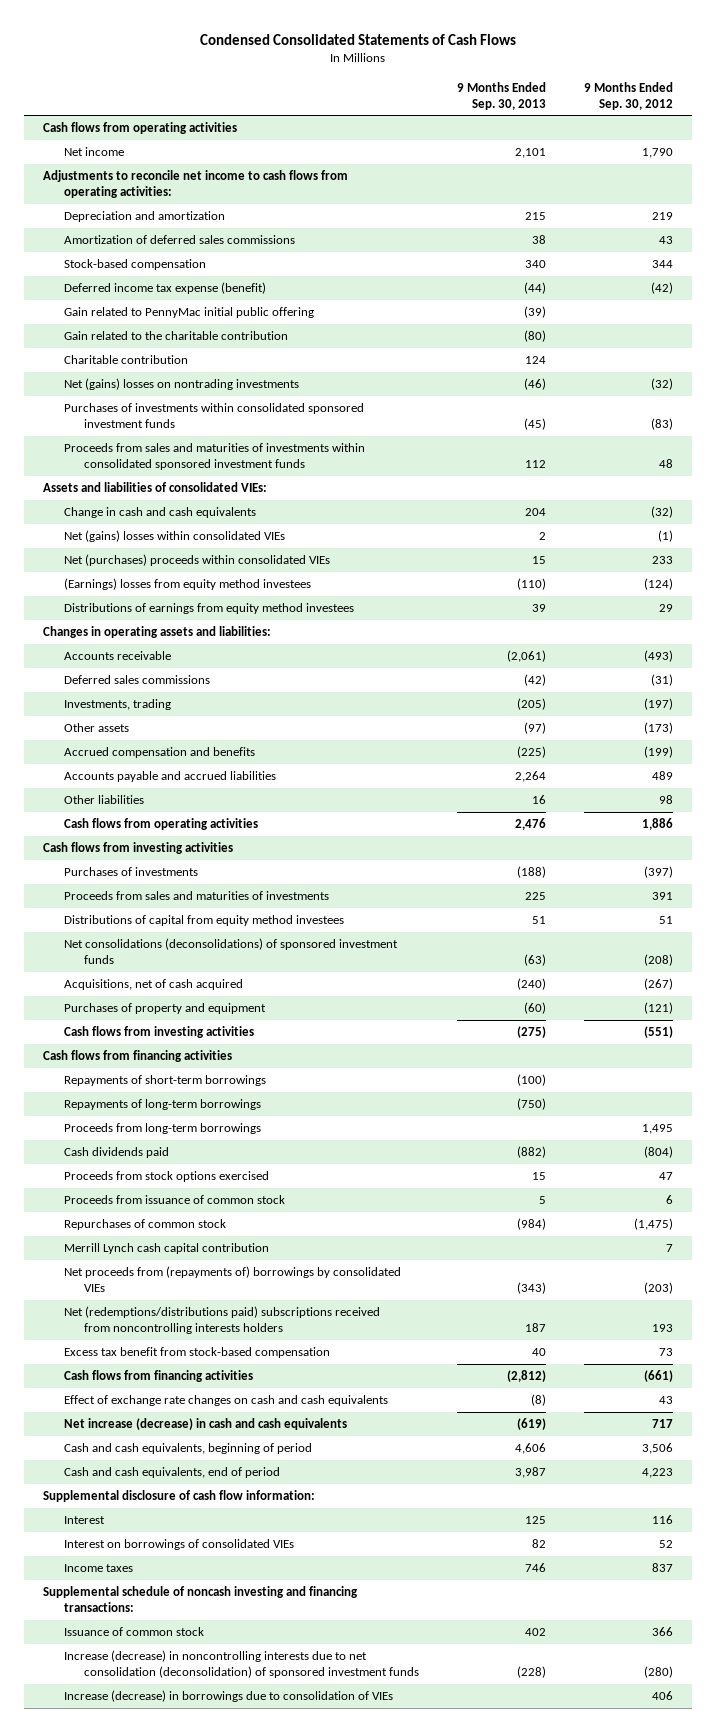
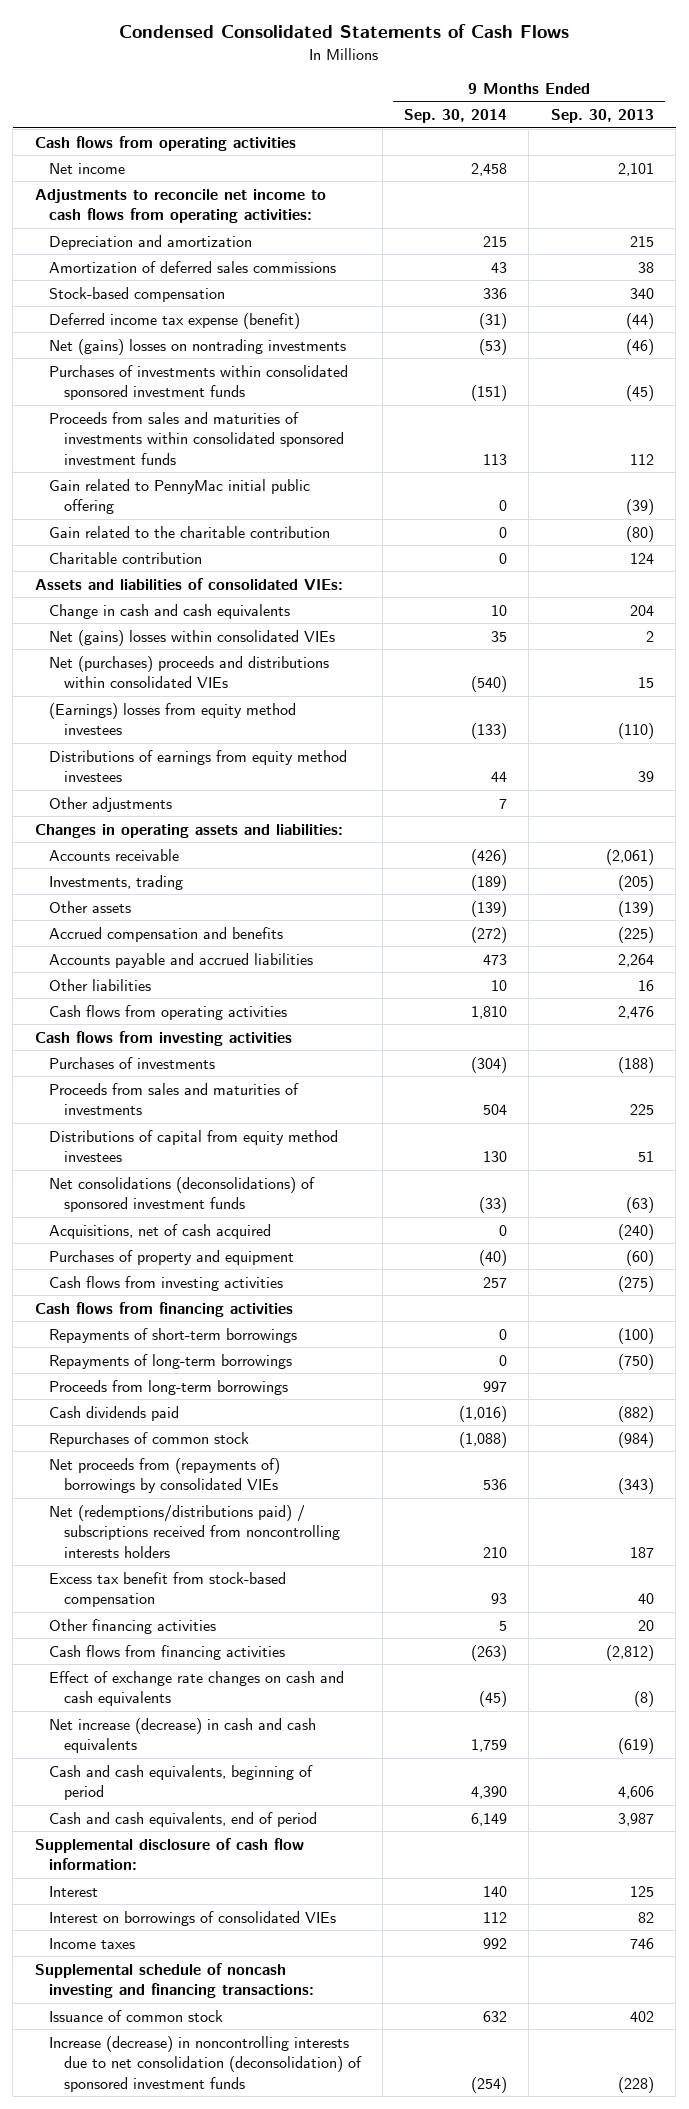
[583,81,673,110] 9 Months Ended Sep. 30, 2012 -> none
none -> [404,109,508,124] Sep. 30, 2014
[63,307,314,319] Gain related to PennyMac initial public offering -> [49,478,311,515] Gain related to PennyMac initial public offering
[63,331,288,341] Gain related to the charitable contribution -> [49,525,331,538] Gain related to the charitable contribution
[63,355,188,365] Charitable contribution -> [49,551,203,564] Charitable contribution
[63,554,330,567] Net (purchases) proceeds within consolidated VIEs -> [49,655,330,689] Net (purchases) proceeds and distributions within consolidated VIEs
none -> [49,796,173,812] Other adjustments
[63,675,210,685] Deferred sales commissions -> none
[523,722,546,735] (97) -> [617,900,654,917] (139)
[63,1171,269,1183] Proceeds from stock options exercised -> none
[63,1195,285,1205] Proceeds from issuance of common stock -> none
[63,1243,269,1255] Merrill Lynch cash capital contribution -> none
[63,1306,380,1334] Net (redemptions/distributions paid) subscriptions received from noncontrolling interests holders -> [49,1504,340,1558] Net (redemptions/distributions paid) / subscriptions received from noncontrolling interests holders
none -> [49,1618,217,1634] Other financing activities
[63,1690,393,1703] Increase (decrease) in borrowings due to consolidation of VIEs -> none

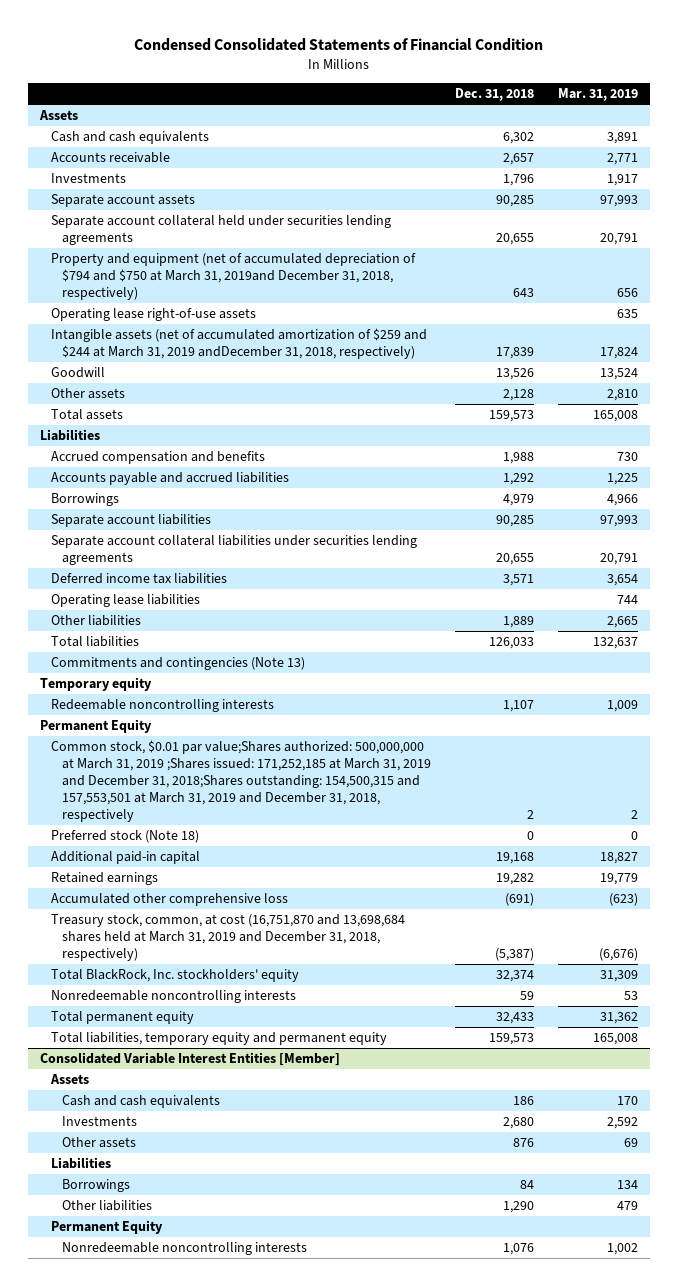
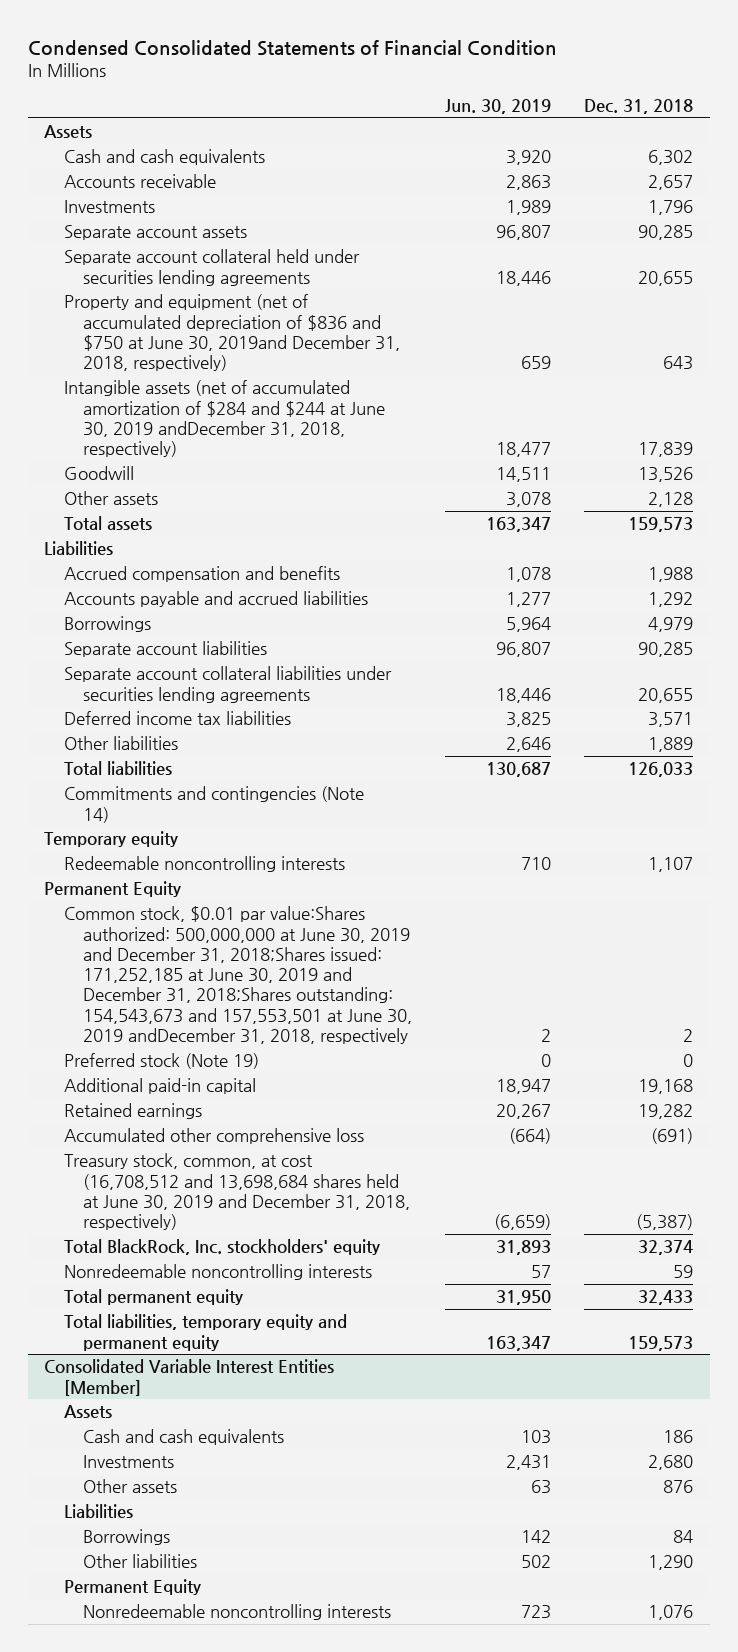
[557,88,638,102] Mar. 31, 2019 -> none
none -> [445,99,552,115] Jun. 30, 2019
[51,308,257,322] Operating lease right-of-use assets -> none
[51,253,417,300] Property and equipment (net of accumulated depreciation of $794 and $750 at March 31, 2019and December 31, 2018, respectively) -> [63,294,400,372] Property and equipment (net of accumulated depreciation of $836 and $750 at June 30, 2019and December 31, 2018, respectively)
[51,328,428,360] Intangible assets (net of accumulated amortization of $259 and $244 at March 31, 2019 andDecember 31, 2018, respectively) -> [63,380,385,458] Intangible assets (net of accumulated amortization of $284 and $244 at June 30, 2019 andDecember 31, 2018, respectively)
[51,594,201,608] Operating lease liabilities -> none
[51,657,306,671] Commitments and contingencies (Note 13) -> [63,786,364,823] Commitments and contingencies (Note 14)
[51,740,432,822] Common stock, $0.01 par value;Shares authorized: 500,000,000 at March 31, 2019 ;Shares issued: 171,252,185 at March 31, 2019 and December 31, 2018;Shares outstanding: 154,500,315 and 157,553,501 at March 31, 2019 and December 31, 2018, respectively -> [63,906,412,1045] Common stock, $0.01 par value:Shares authorized: 500,000,000 at June 30, 2019 and December 31, 2018;Shares issued: 171,252,185 at June 30, 2019 and December 31, 2018;Shares outstanding: 154,543,673 and 157,553,501 at June 30, 2019 andDecember 31, 2018, respectively
[51,830,200,844] Preferred stock (Note 18) -> [63,1053,259,1070] Preferred stock (Note 19)
[51,914,406,961] Treasury stock, common, at cost (16,751,870 and 13,698,684 shares held at March 31, 2019 and December 31, 2018, respectively) -> [63,1153,410,1231] Treasury stock, common, at cost (16,708,512 and 13,698,684 shares held at June 30, 2019 and December 31, 2018, respectively)

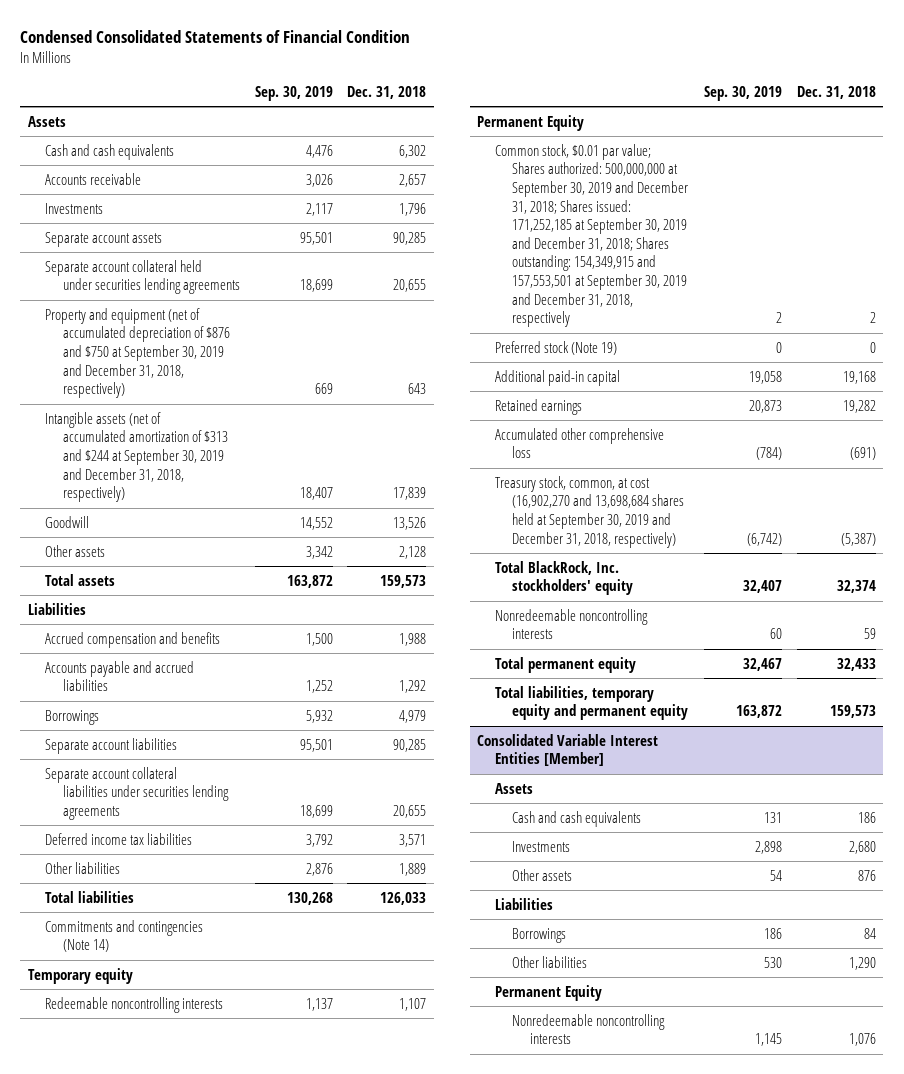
[445,99,552,115] Jun. 30, 2019 -> none
none -> [254,85,333,101] Sep. 30, 2019
[63,294,400,372] Property and equipment (net of accumulated depreciation of $836 and $750 at June 30, 2019and December 31, 2018, respectively) -> [45,307,230,399] Property and equipment (net of accumulated depreciation of $876 and $750 at September 30, 2019 and December 31, 2018, respectively)
[63,380,385,458] Intangible assets (net of accumulated amortization of $284 and $244 at June 30, 2019 andDecember 31, 2018, respectively) -> [45,411,228,503] Intangible assets (net of accumulated amortization of $313 and $244 at September 30, 2019 and December 31, 2018, respectively)
[63,906,412,1045] Common stock, $0.01 par value:Shares authorized: 500,000,000 at June 30, 2019 and December 31, 2018;Shares issued: 171,252,185 at June 30, 2019 and December 31, 2018;Shares outstanding: 154,543,673 and 157,553,501 at June 30, 2019 andDecember 31, 2018, respectively -> [494,143,689,328] Common stock, $0.01 par value; Shares authorized: 500,000,000 at September 30, 2019 and December 31, 2018; Shares issued: 171,252,185 at September 30, 2019 and December 31, 2018; Shares outstanding: 154,349,915 and 157,553,501 at September 30, 2019 and December 31, 2018, respectively
[63,1153,410,1231] Treasury stock, common, at cost (16,708,512 and 13,698,684 shares held at June 30, 2019 and December 31, 2018, respectively) -> [494,475,685,548] Treasury stock, common, at cost (16,902,270 and 13,698,684 shares held at September 30, 2019 and December 31, 2018, respectively)

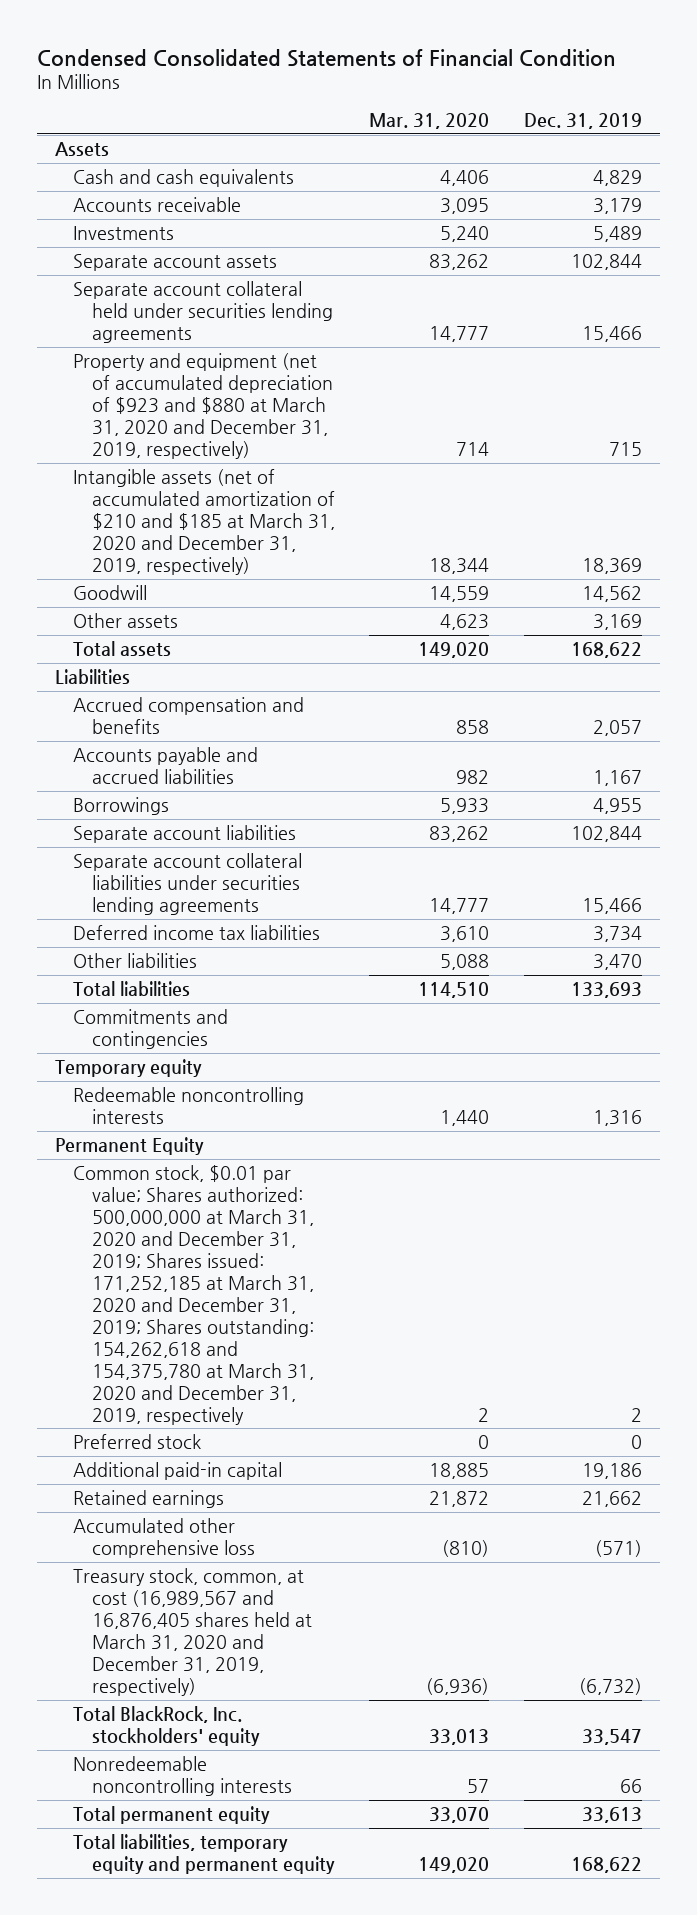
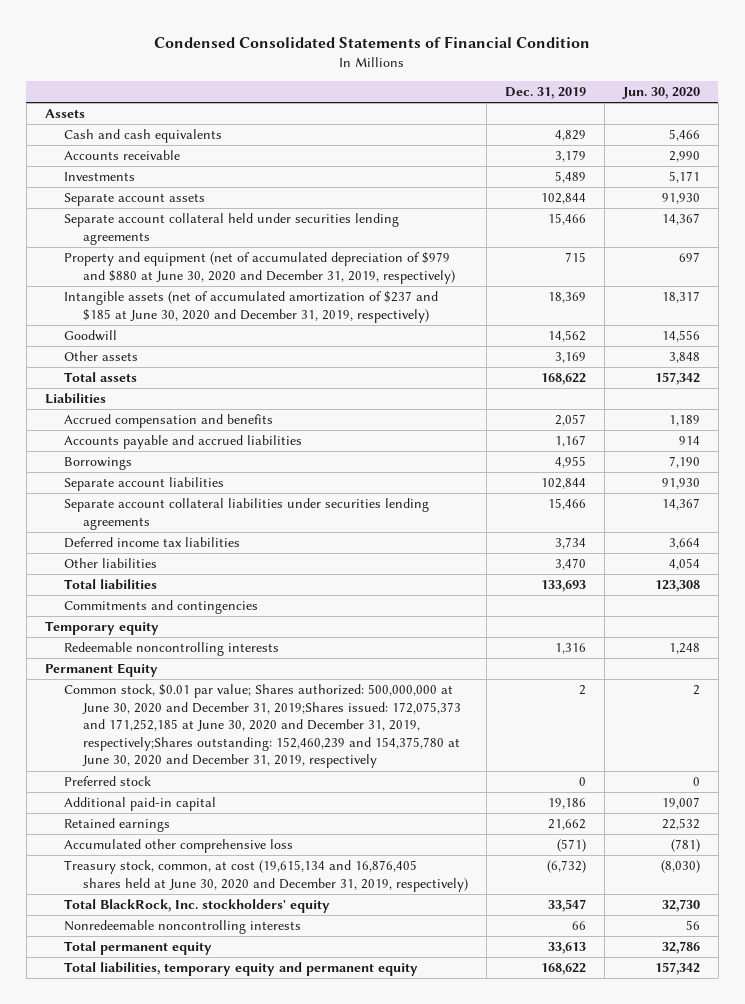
[369,113,490,130] Mar. 31, 2020 -> none
none -> [621,86,700,99] Jun. 30, 2020
[73,353,333,459] Property and equipment (net of accumulated depreciation of $923 and $880 at March 31, 2020 and December 31, 2019, respectively) -> [63,252,455,284] Property and equipment (net of accumulated depreciation of $979 and $880 at June 30, 2020 and December 31, 2019, respectively)
[73,469,335,575] Intangible assets (net of accumulated amortization of $210 and $185 at March 31, 2020 and December 31, 2019, respectively) -> [63,291,438,323] Intangible assets (net of accumulated amortization of $237 and $185 at June 30, 2020 and December 31, 2019, respectively)
[73,1165,314,1425] Common stock, $0.01 par value; Shares authorized: 500,000,000 at March 31, 2020 and December 31, 2019; Shares issued: 171,252,185 at March 31, 2020 and December 31, 2019; Shares outstanding: 154,262,618 and 154,375,780 at March 31, 2020 and December 31, 2019, respectively -> [63,684,461,769] Common stock, $0.01 par value; Shares authorized: 500,000,000 at June 30, 2020 and December 31, 2019;Shares issued: 172,075,373 and 171,252,185 at June 30, 2020 and December 31, 2019, respectively;Shares outstanding: 152,460,239 and 154,375,780 at June 30, 2020 and December 31, 2019, respectively
[73,1568,312,1696] Treasury stock, common, at cost (16,989,567 and 16,876,405 shares held at March 31, 2020 and December 31, 2019, respectively) -> [63,860,468,892] Treasury stock, common, at cost (19,615,134 and 16,876,405 shares held at June 30, 2020 and December 31, 2019, respectively)

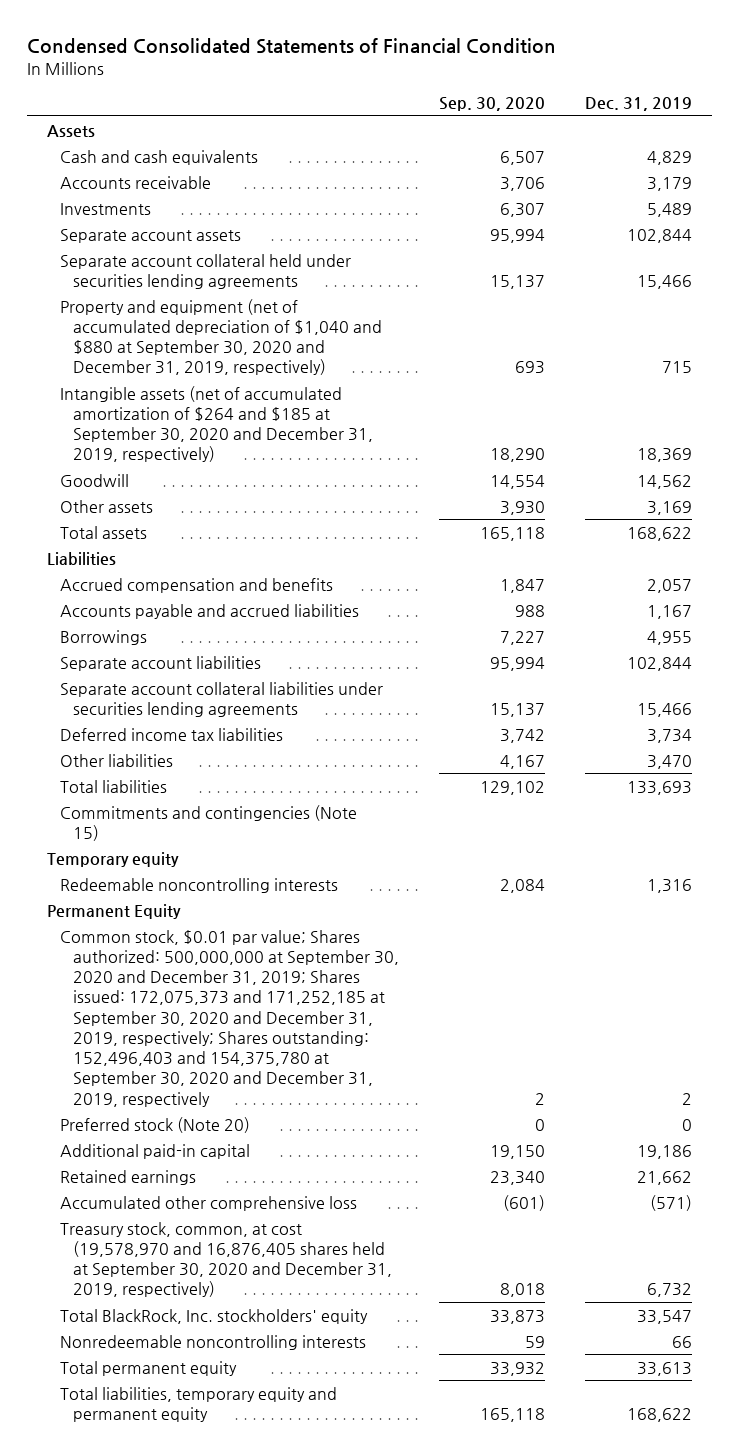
[621,86,700,99] Jun. 30, 2020 -> none
none -> [438,97,545,112] Sep. 30, 2020
[63,252,455,284] Property and equipment (net of accumulated depreciation of $979 and $880 at June 30, 2020 and December 31, 2019, respectively) -> [59,298,382,376] Property and equipment (net of accumulated depreciation of $1,040 and $880 at September 30, 2020 and December 31, 2019, respectively)
[63,291,438,323] Intangible assets (net of accumulated amortization of $237 and $185 at June 30, 2020 and December 31, 2019, respectively) -> [59,385,373,463] Intangible assets (net of accumulated amortization of $264 and $185 at September 30, 2020 and December 31, 2019, respectively)
[63,600,258,615] Commitments and contingencies -> [59,804,357,841] Commitments and contingencies (Note 15)
[63,684,461,769] Common stock, $0.01 par value; Shares authorized: 500,000,000 at June 30, 2020 and December 31, 2019;Shares issued: 172,075,373 and 171,252,185 at June 30, 2020 and December 31, 2019, respectively;Shares outstanding: 152,460,239 and 154,375,780 at June 30, 2020 and December 31, 2019, respectively -> [59,929,399,1107] Common stock, $0.01 par value; Shares authorized: 500,000,000 at September 30, 2020 and December 31, 2019; Shares issued: 172,075,373 and 171,252,185 at September 30, 2020 and December 31, 2019, respectively; Shares outstanding: 152,496,403 and 154,375,780 at September 30, 2020 and December 31, 2019, respectively
[63,776,151,787] Preferred stock -> [59,1116,250,1133] Preferred stock (Note 20)
[63,860,468,892] Treasury stock, common, at cost (19,615,134 and 16,876,405 shares held at June 30, 2020 and December 31, 2019, respectively) -> [59,1221,392,1298] Treasury stock, common, at cost (19,578,970 and 16,876,405 shares held at September 30, 2020 and December 31, 2019, respectively)
[546,860,586,874] (6,732) -> [646,1283,692,1298] 6,732

